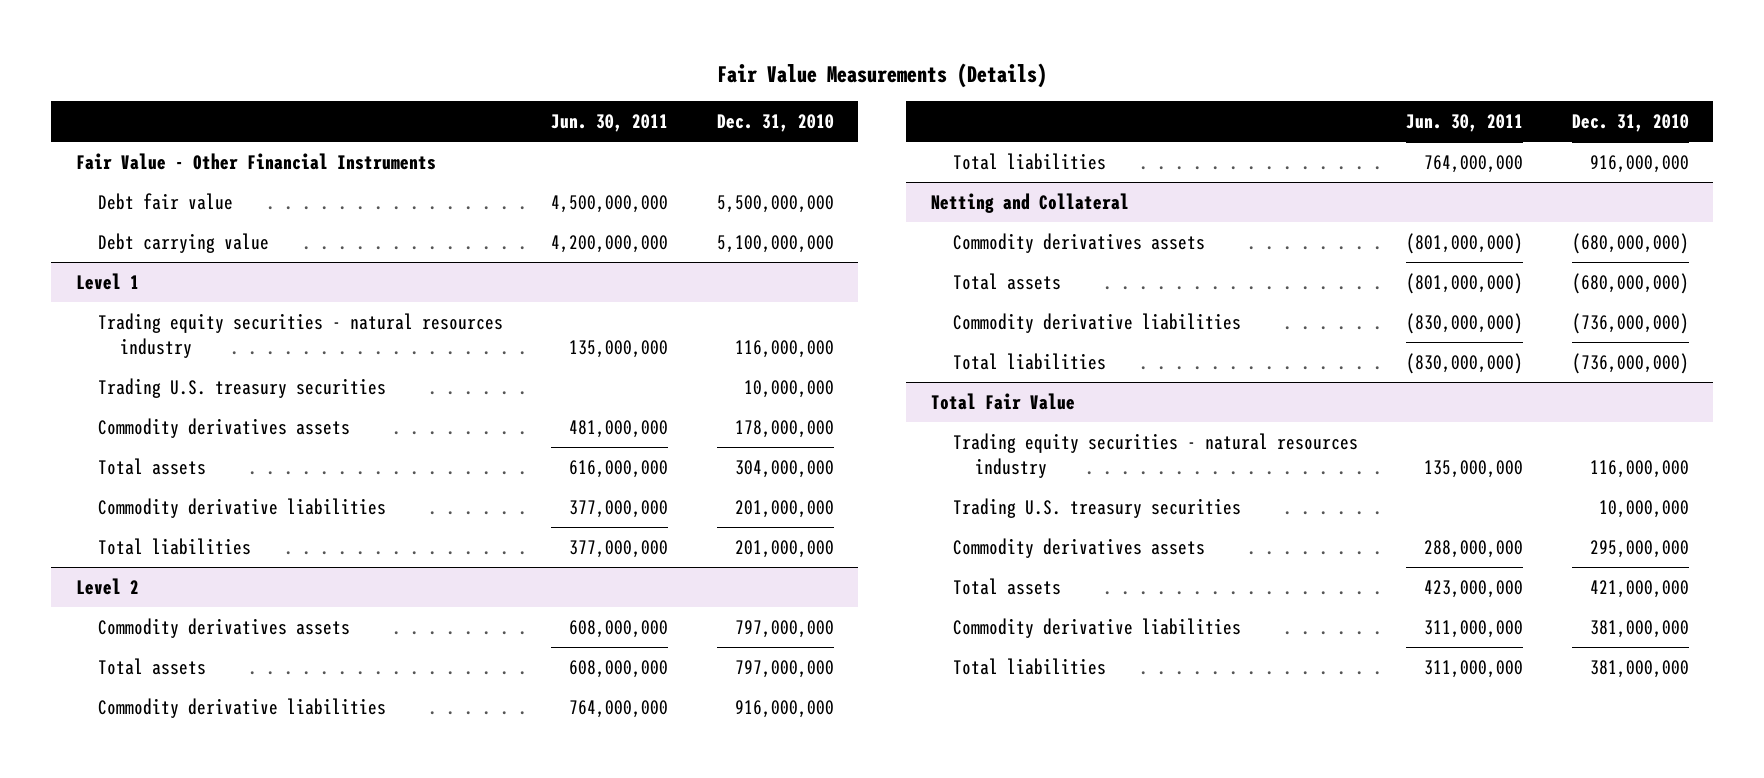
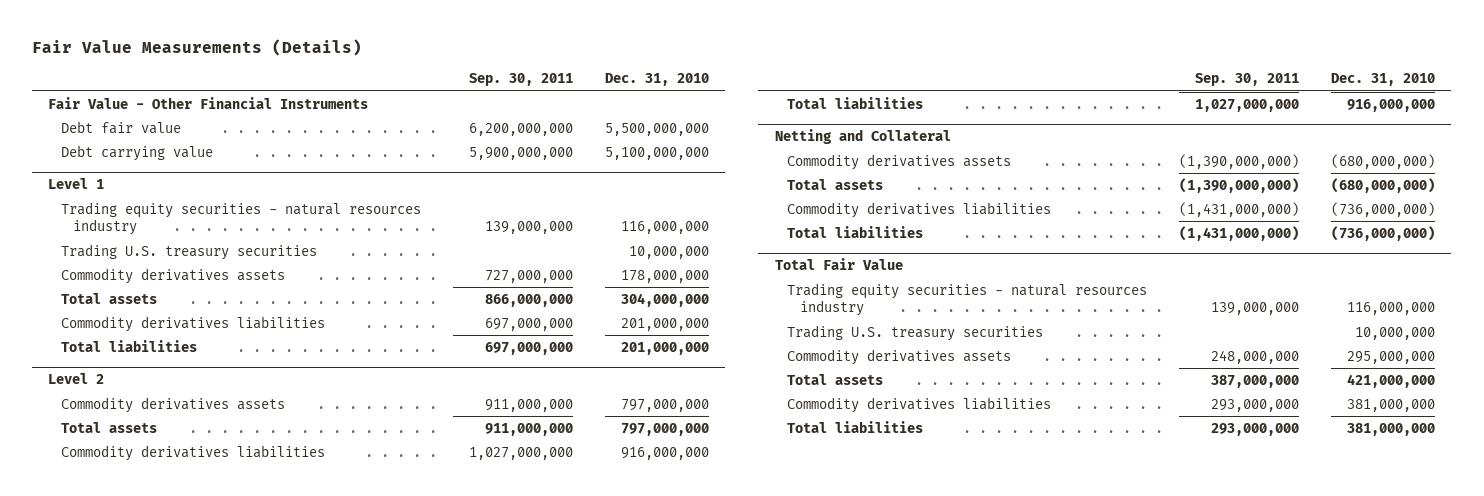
[551,113,669,132] Jun. 30, 2011 -> none
none -> [469,73,574,87] Sep. 30, 2011
[97,497,386,518] Commodity derivative liabilities -> [60,315,325,332] Commodity derivatives liabilities
[97,697,386,718] Commodity derivative liabilities -> [60,444,325,461] Commodity derivatives liabilities
[952,312,1241,333] Commodity derivative liabilities -> [787,201,1052,218] Commodity derivatives liabilities
[952,617,1241,638] Commodity derivative liabilities -> [787,396,1052,413] Commodity derivatives liabilities

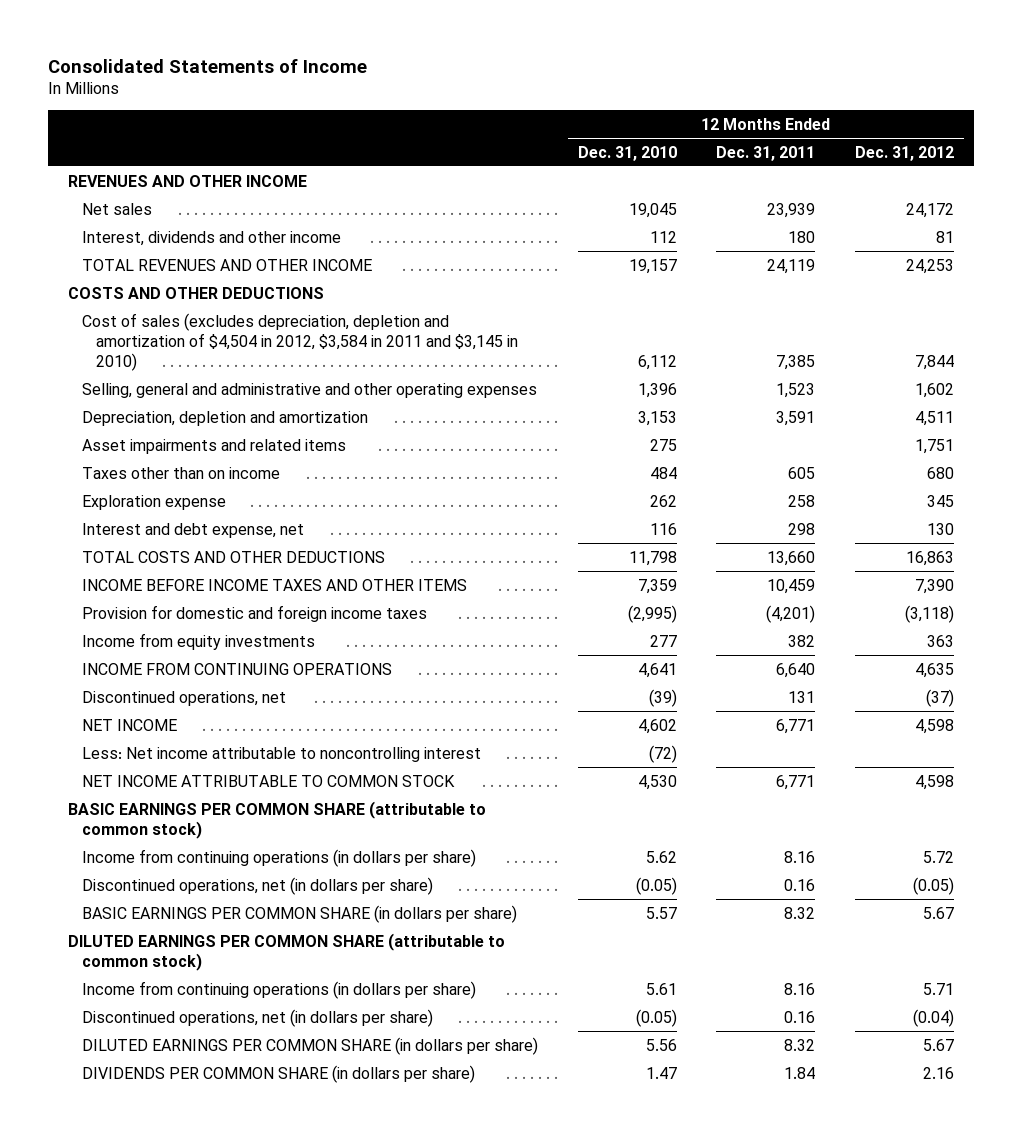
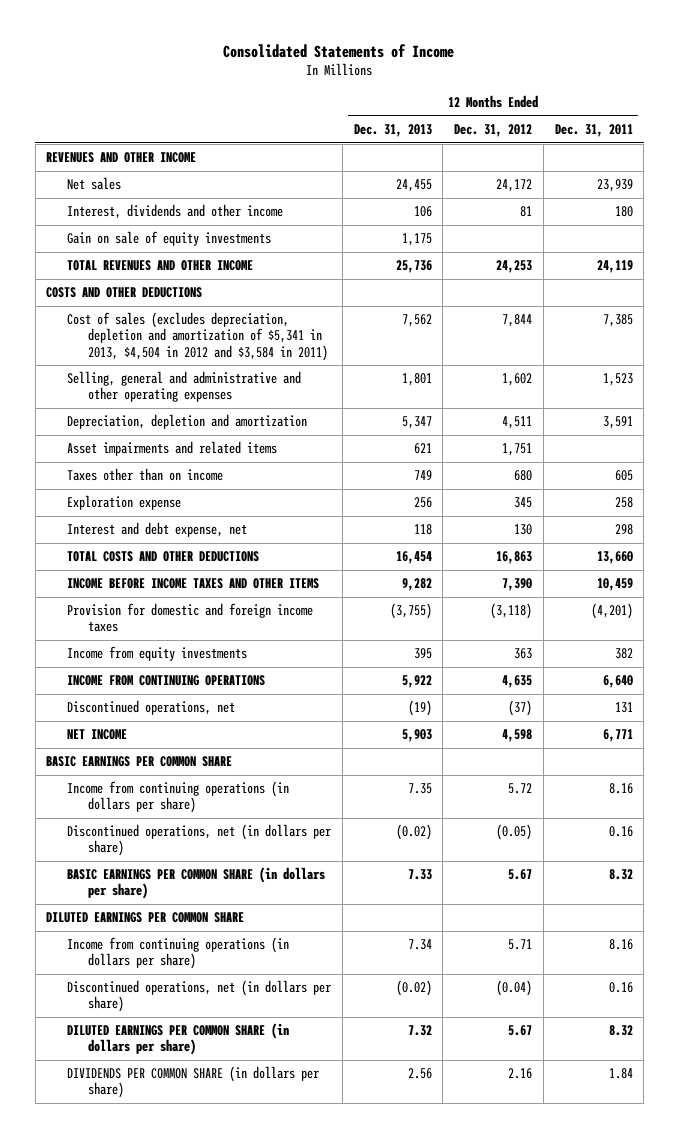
[577,145,677,161] Dec. 31, 2010 -> none
none -> [353,124,432,138] Dec. 31, 2013
none -> [67,231,272,247] Gain on sale of equity investments
[82,312,519,371] Cost of sales (excludes depreciation, depletion and amortization of $4,504 in 2012, $3,584 in 2011 and $3,145 in 2010) -> [67,312,329,361] Cost of sales (excludes depreciation, depletion and amortization of $5,341 in 2013, $4,504 in 2012 and $3,584 in 2011)
[82,746,482,762] Less: Net income attributable to noncontrolling interest -> none
[82,774,456,787] NET INCOME ATTRIBUTABLE TO COMMON STOCK -> none
[68,800,487,839] BASIC EARNINGS PER COMMON SHARE (attributable to common stock) -> [46,756,233,768] BASIC EARNINGS PER COMMON SHARE
[68,932,506,971] DILUTED EARNINGS PER COMMON SHARE (attributable to common stock) -> [46,912,245,924] DILUTED EARNINGS PER COMMON SHARE

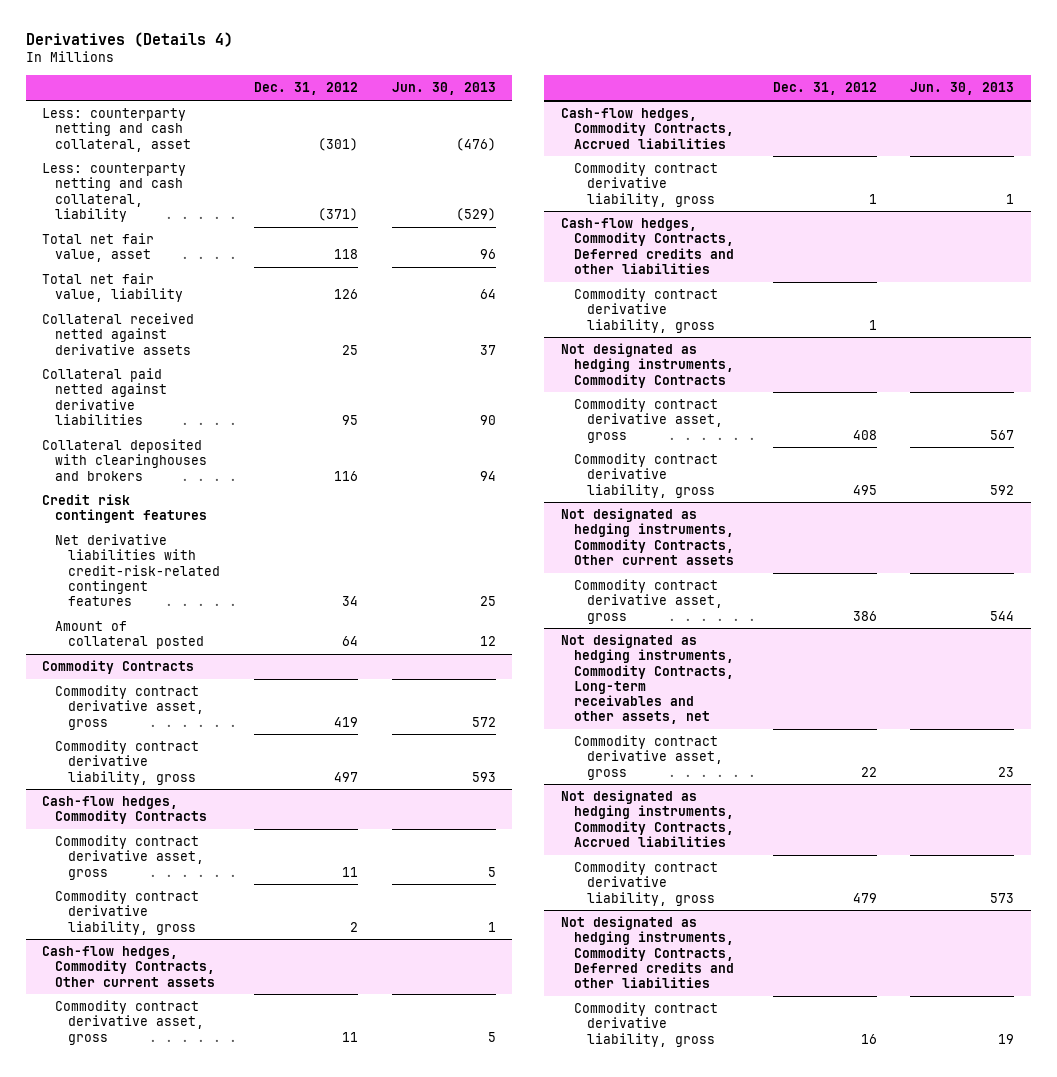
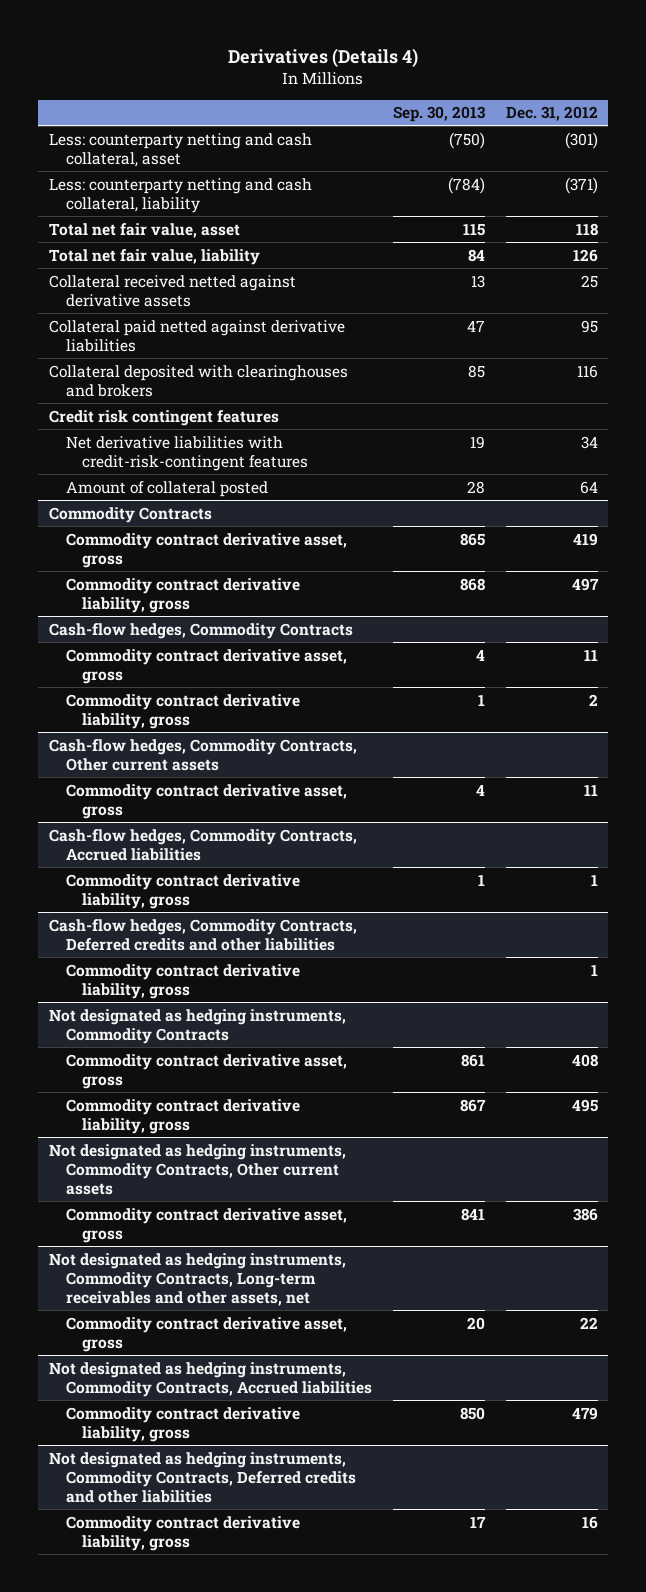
[391,82,496,96] Jun. 30, 2013 -> none
none -> [392,106,486,123] Sep. 30, 2013
[55,534,221,607] Net derivative liabilities with credit-risk-related contingent features -> [65,435,309,471] Net derivative liabilities with credit-risk-contingent features

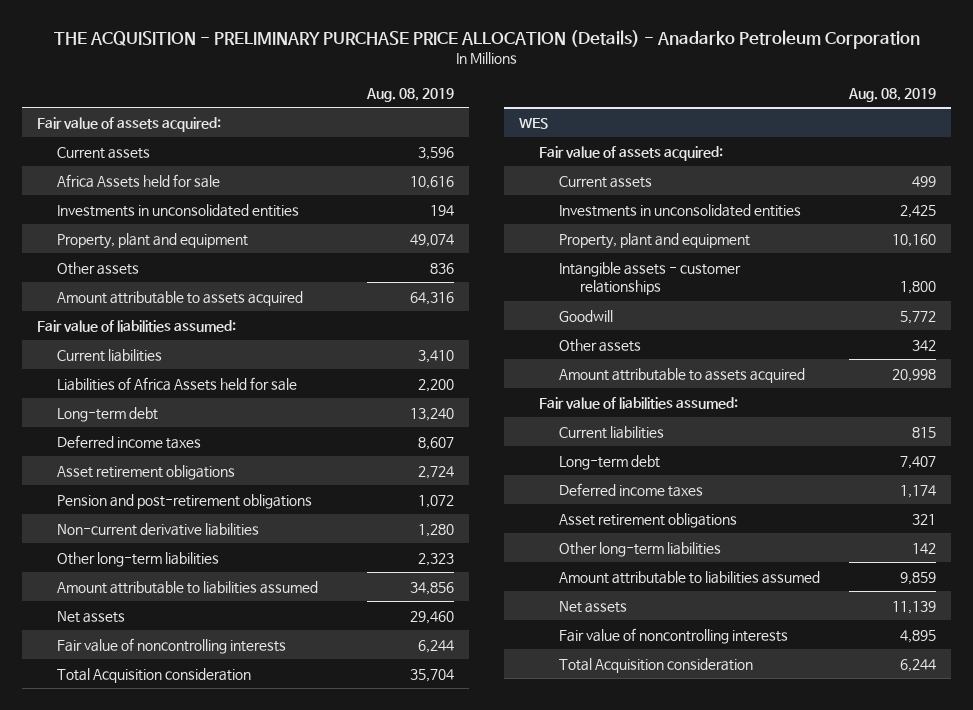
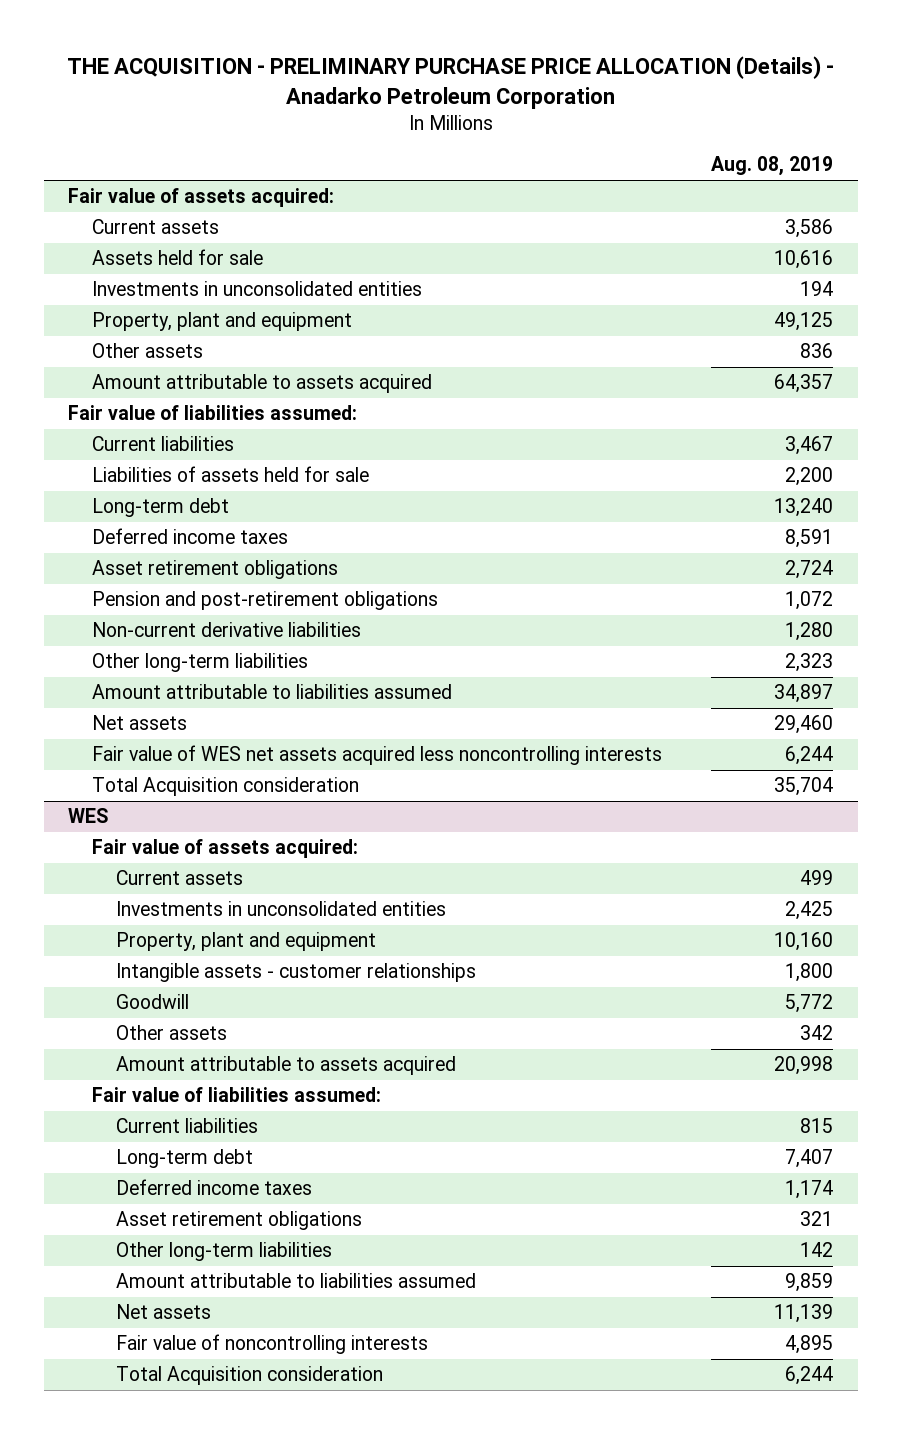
[418,146,455,160] 3,596 -> [785,219,834,239] 3,586
[56,173,220,188] Africa Assets held for sale -> [92,249,264,266] Assets held for sale
[410,233,455,247] 49,074 -> [774,312,834,332] 49,125
[410,291,455,305] 64,316 -> [774,374,834,394] 64,357
[418,349,455,363] 3,410 -> [785,436,834,456] 3,467
[56,376,297,391] Liabilities of Africa Assets held for sale -> [92,466,370,483] Liabilities of assets held for sale
[418,436,455,450] 8,607 -> [785,529,834,549] 8,591
[410,581,455,595] 34,856 -> [774,684,834,704] 34,897
[56,637,286,654] Fair value of noncontrolling interests -> [92,745,663,766] Fair value of WES net assets acquired less noncontrolling interests

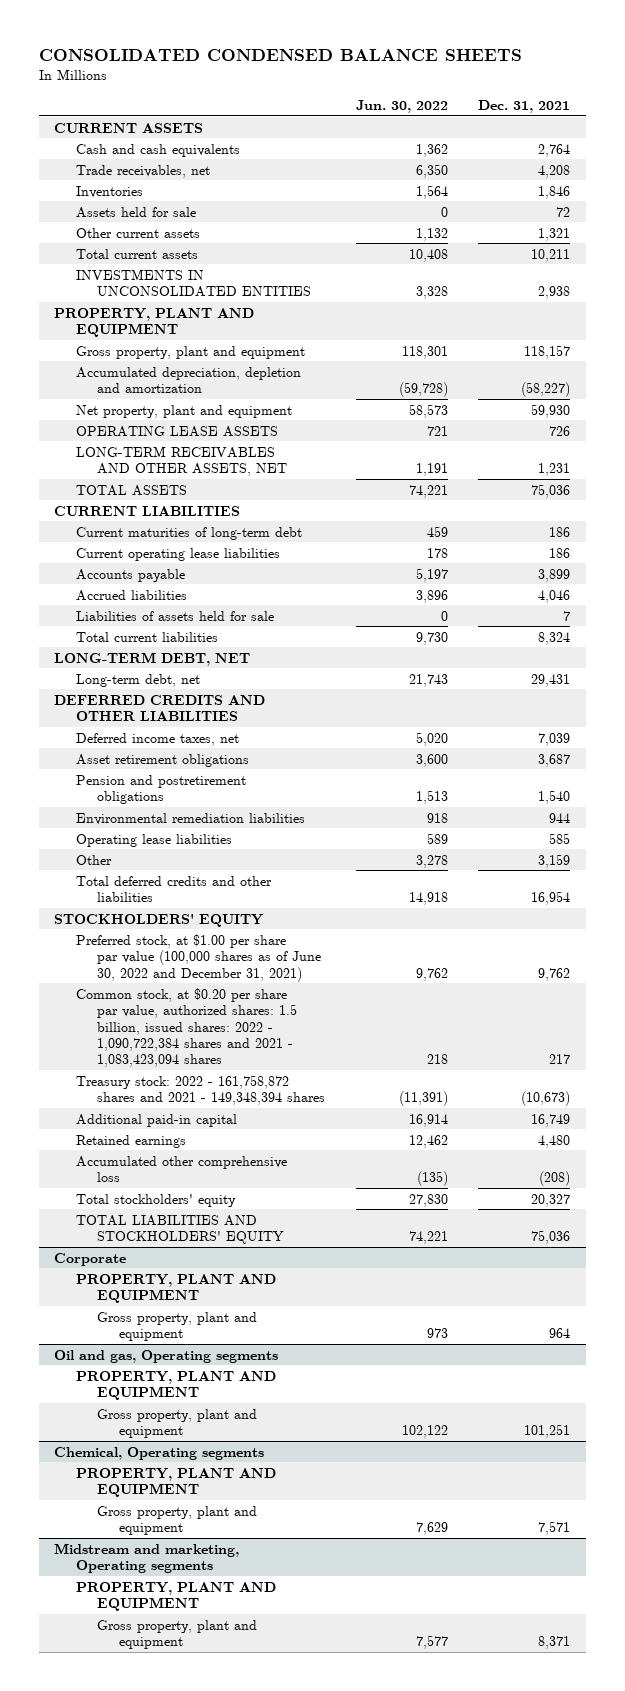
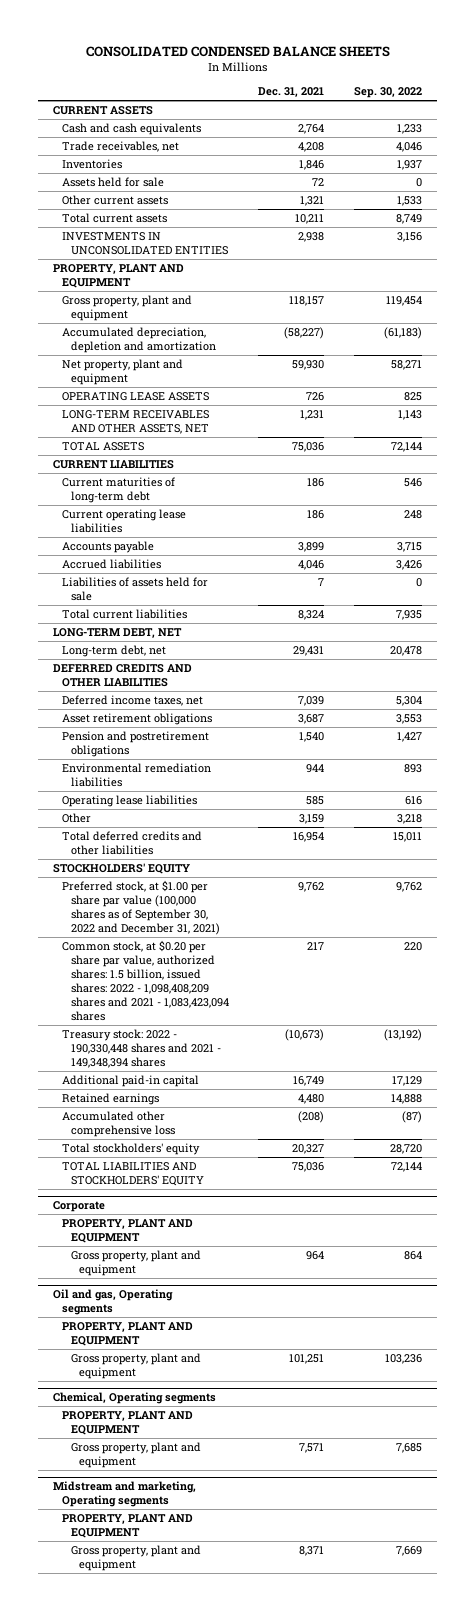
[355,100,448,114] Jun. 30, 2022 -> none
none -> [354,87,423,99] Sep. 30, 2022
[75,933,322,982] Preferred stock, at $1.00 per share par value (100,000 shares as of June 30, 2022 and December 31, 2021) -> [62,880,220,936] Preferred stock, at $1.00 per share par value (100,000 shares as of September 30, 2022 and December 31, 2021)
[75,987,298,1068] Common stock, at $0.20 per share par value, authorized shares: 1.5 billion, issued shares: 2022 - 1,090,722,384 shares and 2021 - 1,083,423,094 shares -> [62,940,229,1022] Common stock, at $0.20 per share par value, authorized shares: 1.5 billion, issued shares: 2022 - 1,098,408,209 shares and 2021 - 1,083,423,094 shares
[75,1074,326,1106] Treasury stock: 2022 - 161,758,872 shares and 2021 - 149,348,394 shares -> [62,1029,221,1069] Treasury stock: 2022 - 190,330,448 shares and 2021 - 149,348,394 shares

